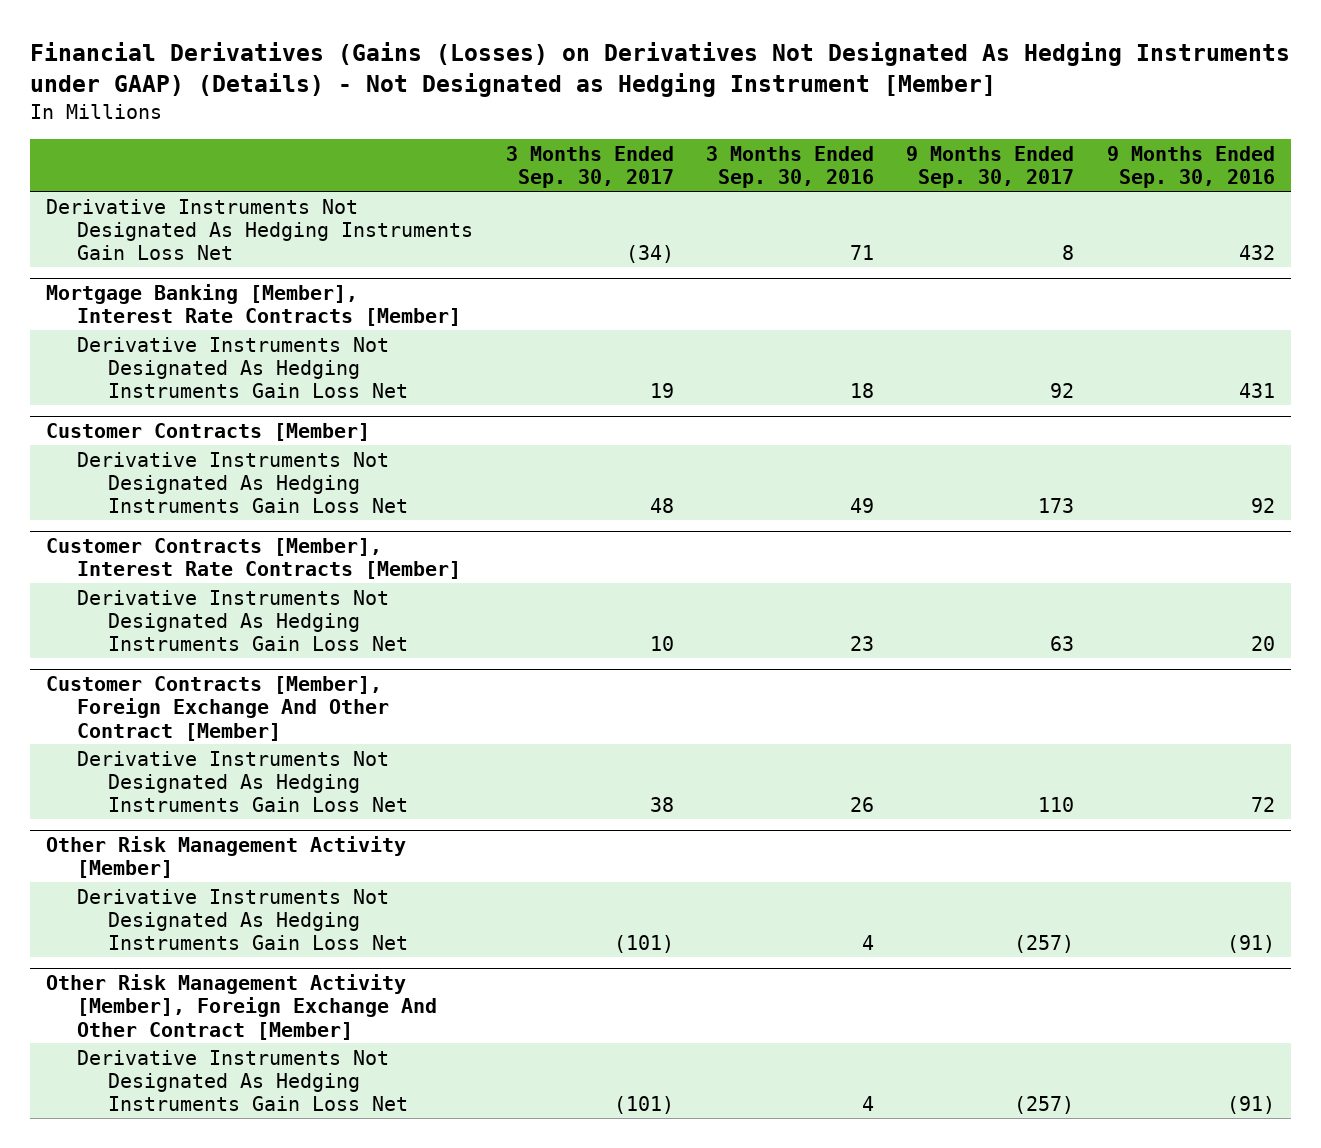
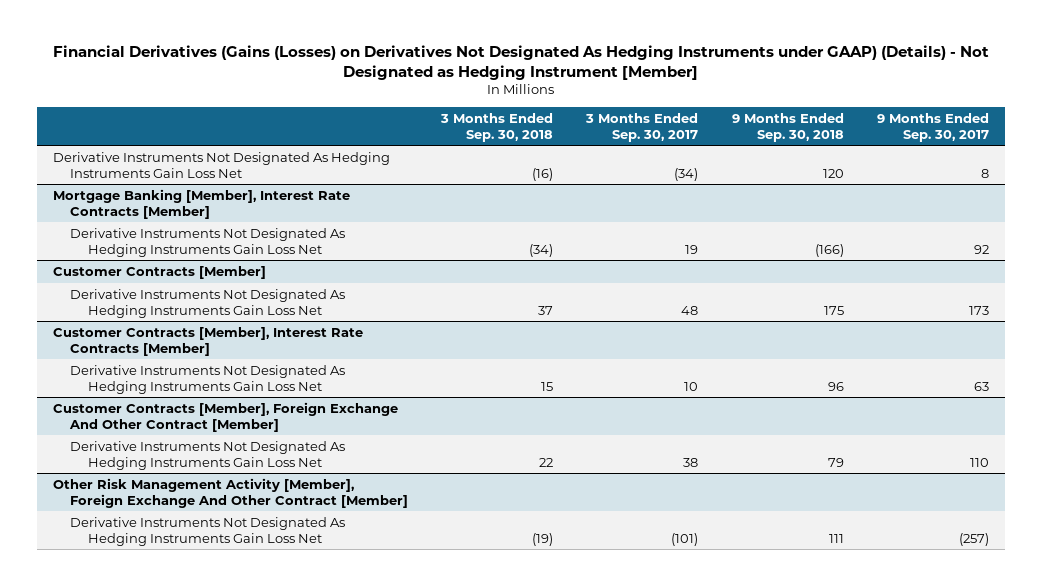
[706,145,875,189] 3 Months Ended Sep. 30, 2016 -> none
[1106,145,1275,189] 9 Months Ended Sep. 30, 2016 -> none
none -> [440,112,554,142] 3 Months Ended Sep. 30, 2018
none -> [731,112,844,142] 9 Months Ended Sep. 30, 2018
[46,836,407,879] Other Risk Management Activity [Member] -> none
[77,888,409,950] Derivative Instruments Not Designated As Hedging Instruments Gain Loss Net -> none

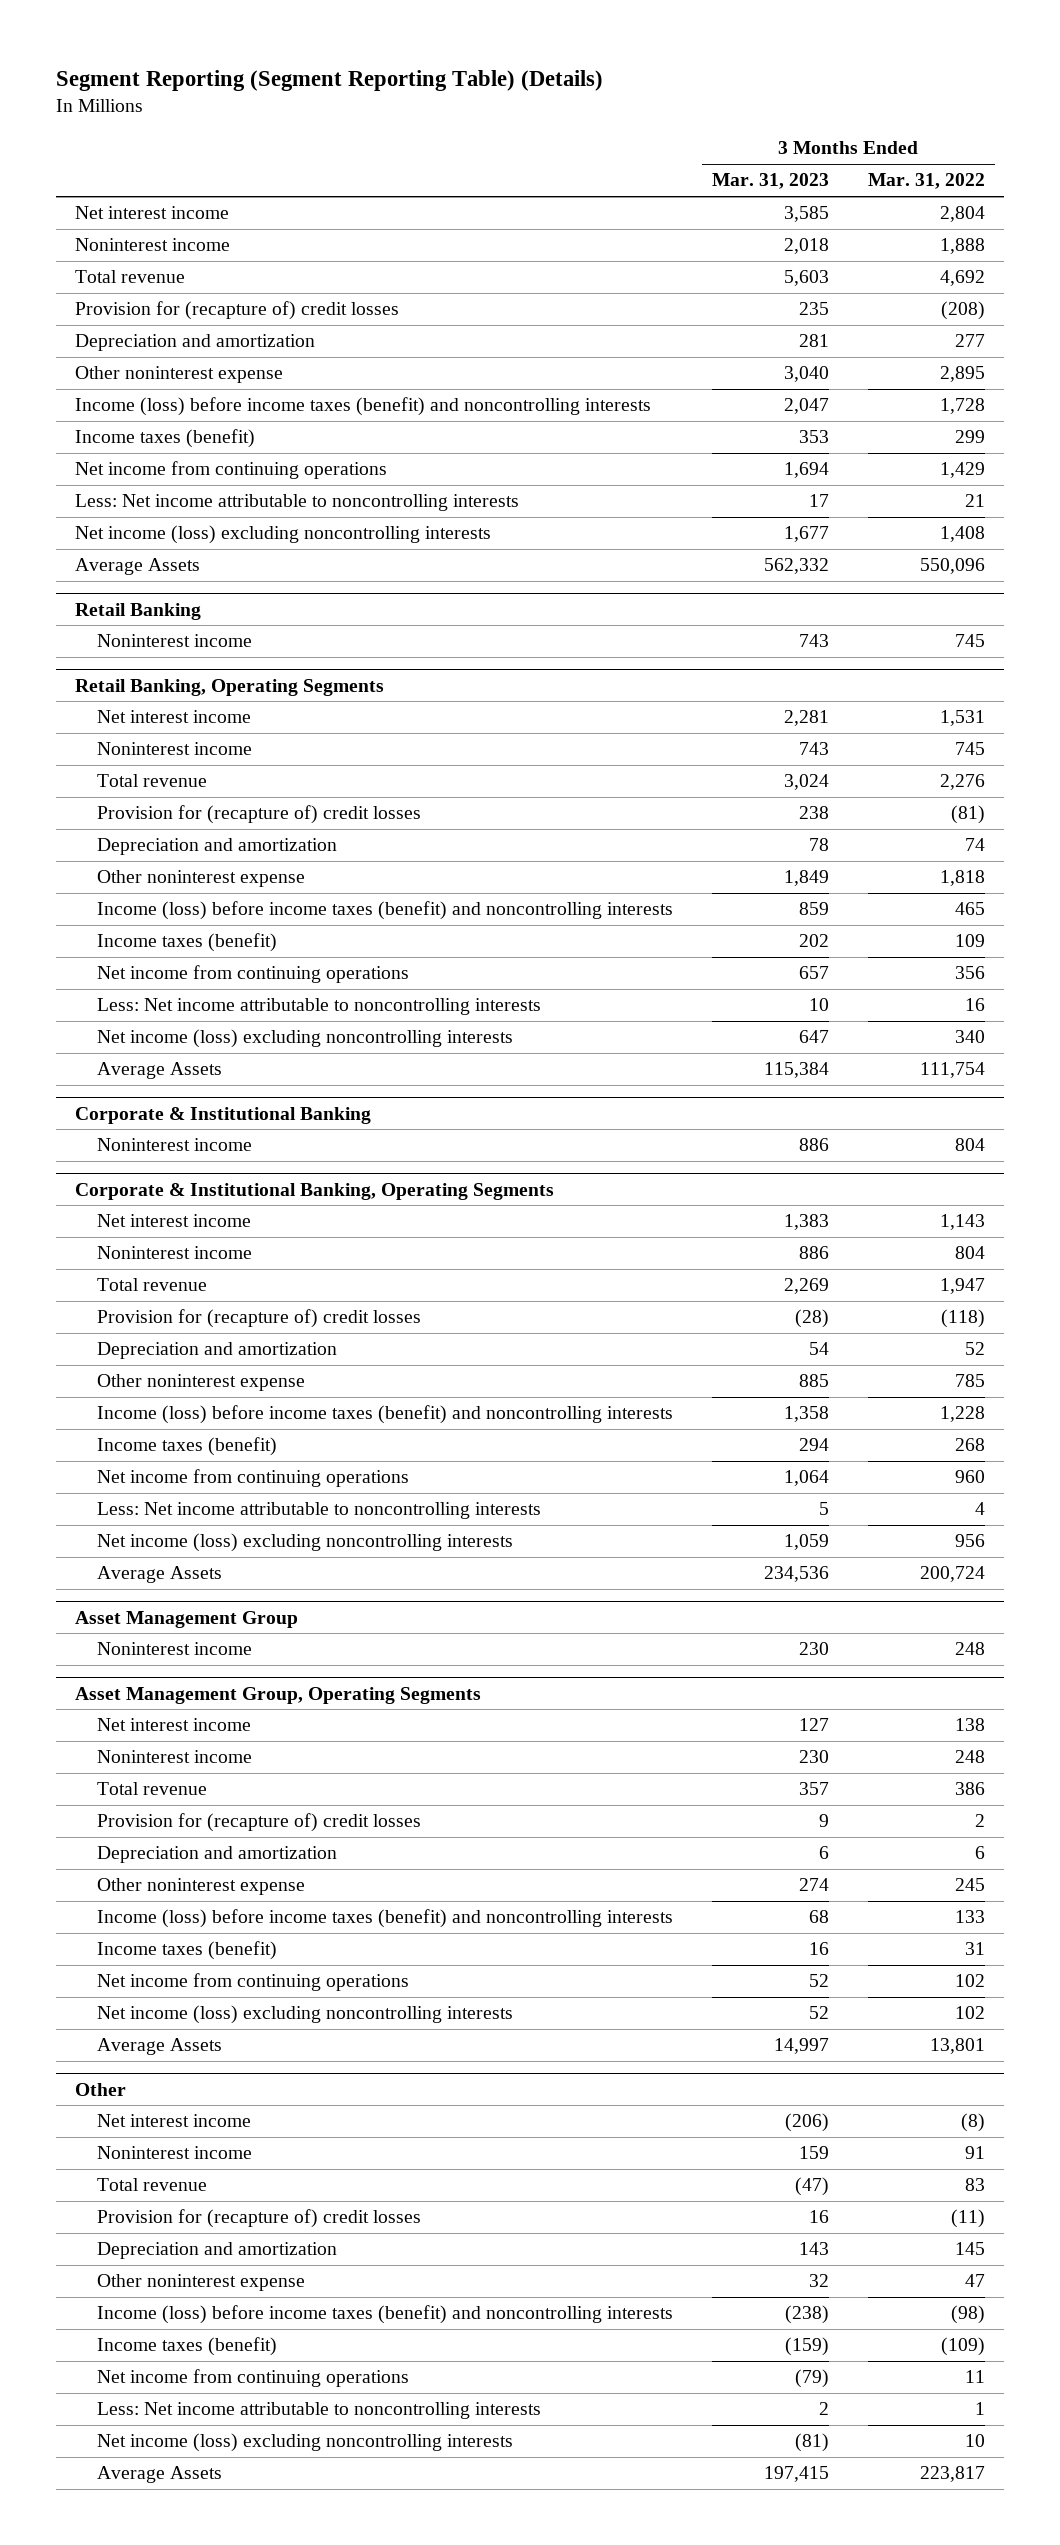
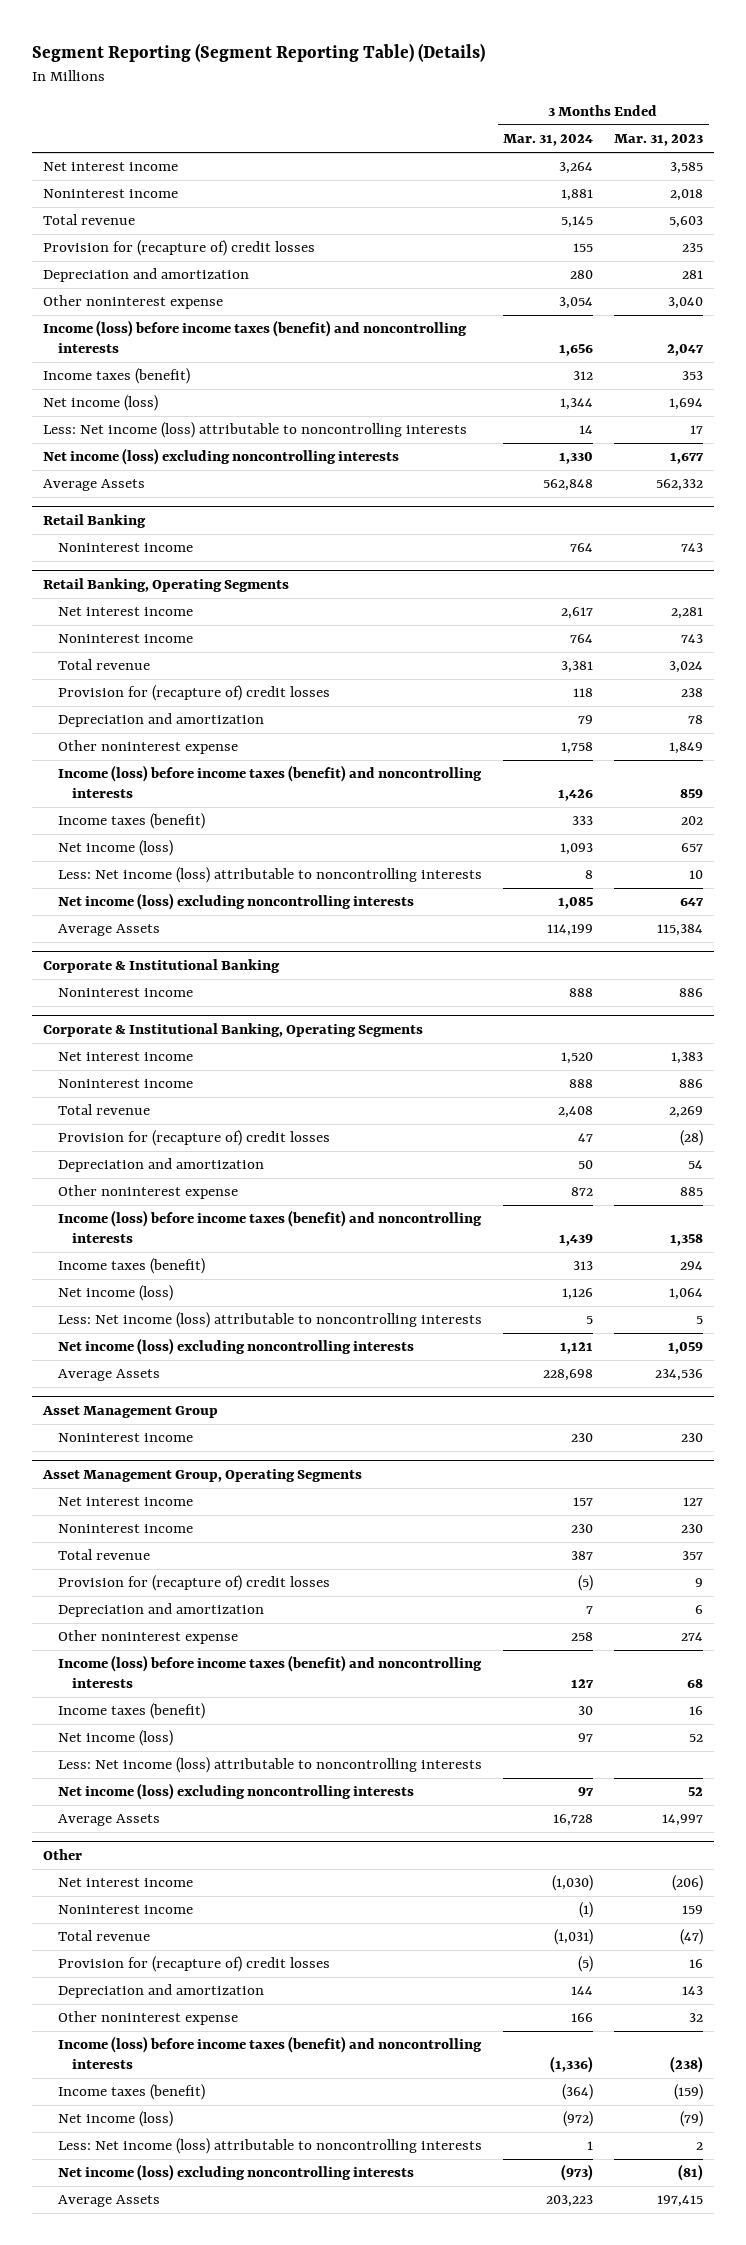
[867,173,985,190] Mar. 31, 2022 -> none
none -> [502,134,593,147] Mar. 31, 2024
[75,461,388,480] Net income from continuing operations -> [42,395,158,412] Net income (loss)
[75,494,520,512] Less: Net income attributable to noncontrolling interests -> [42,422,467,439] Less: Net income (loss) attributable to noncontrolling interests
[96,965,409,984] Net income from continuing operations -> [57,840,173,857] Net income (loss)
[96,998,541,1016] Less: Net income attributable to noncontrolling interests -> [57,867,482,884] Less: Net income (loss) attributable to noncontrolling interests
[96,1469,409,1488] Net income from continuing operations -> [57,1285,173,1302] Net income (loss)
[96,1502,541,1520] Less: Net income attributable to noncontrolling interests -> [57,1312,482,1329] Less: Net income (loss) attributable to noncontrolling interests
[96,1973,409,1992] Net income from continuing operations -> [57,1730,173,1747] Net income (loss)
none -> [57,1757,482,1774] Less: Net income (loss) attributable to noncontrolling interests
[96,2369,409,2388] Net income from continuing operations -> [57,2111,173,2128] Net income (loss)
[96,2402,541,2420] Less: Net income attributable to noncontrolling interests -> [57,2138,482,2155] Less: Net income (loss) attributable to noncontrolling interests

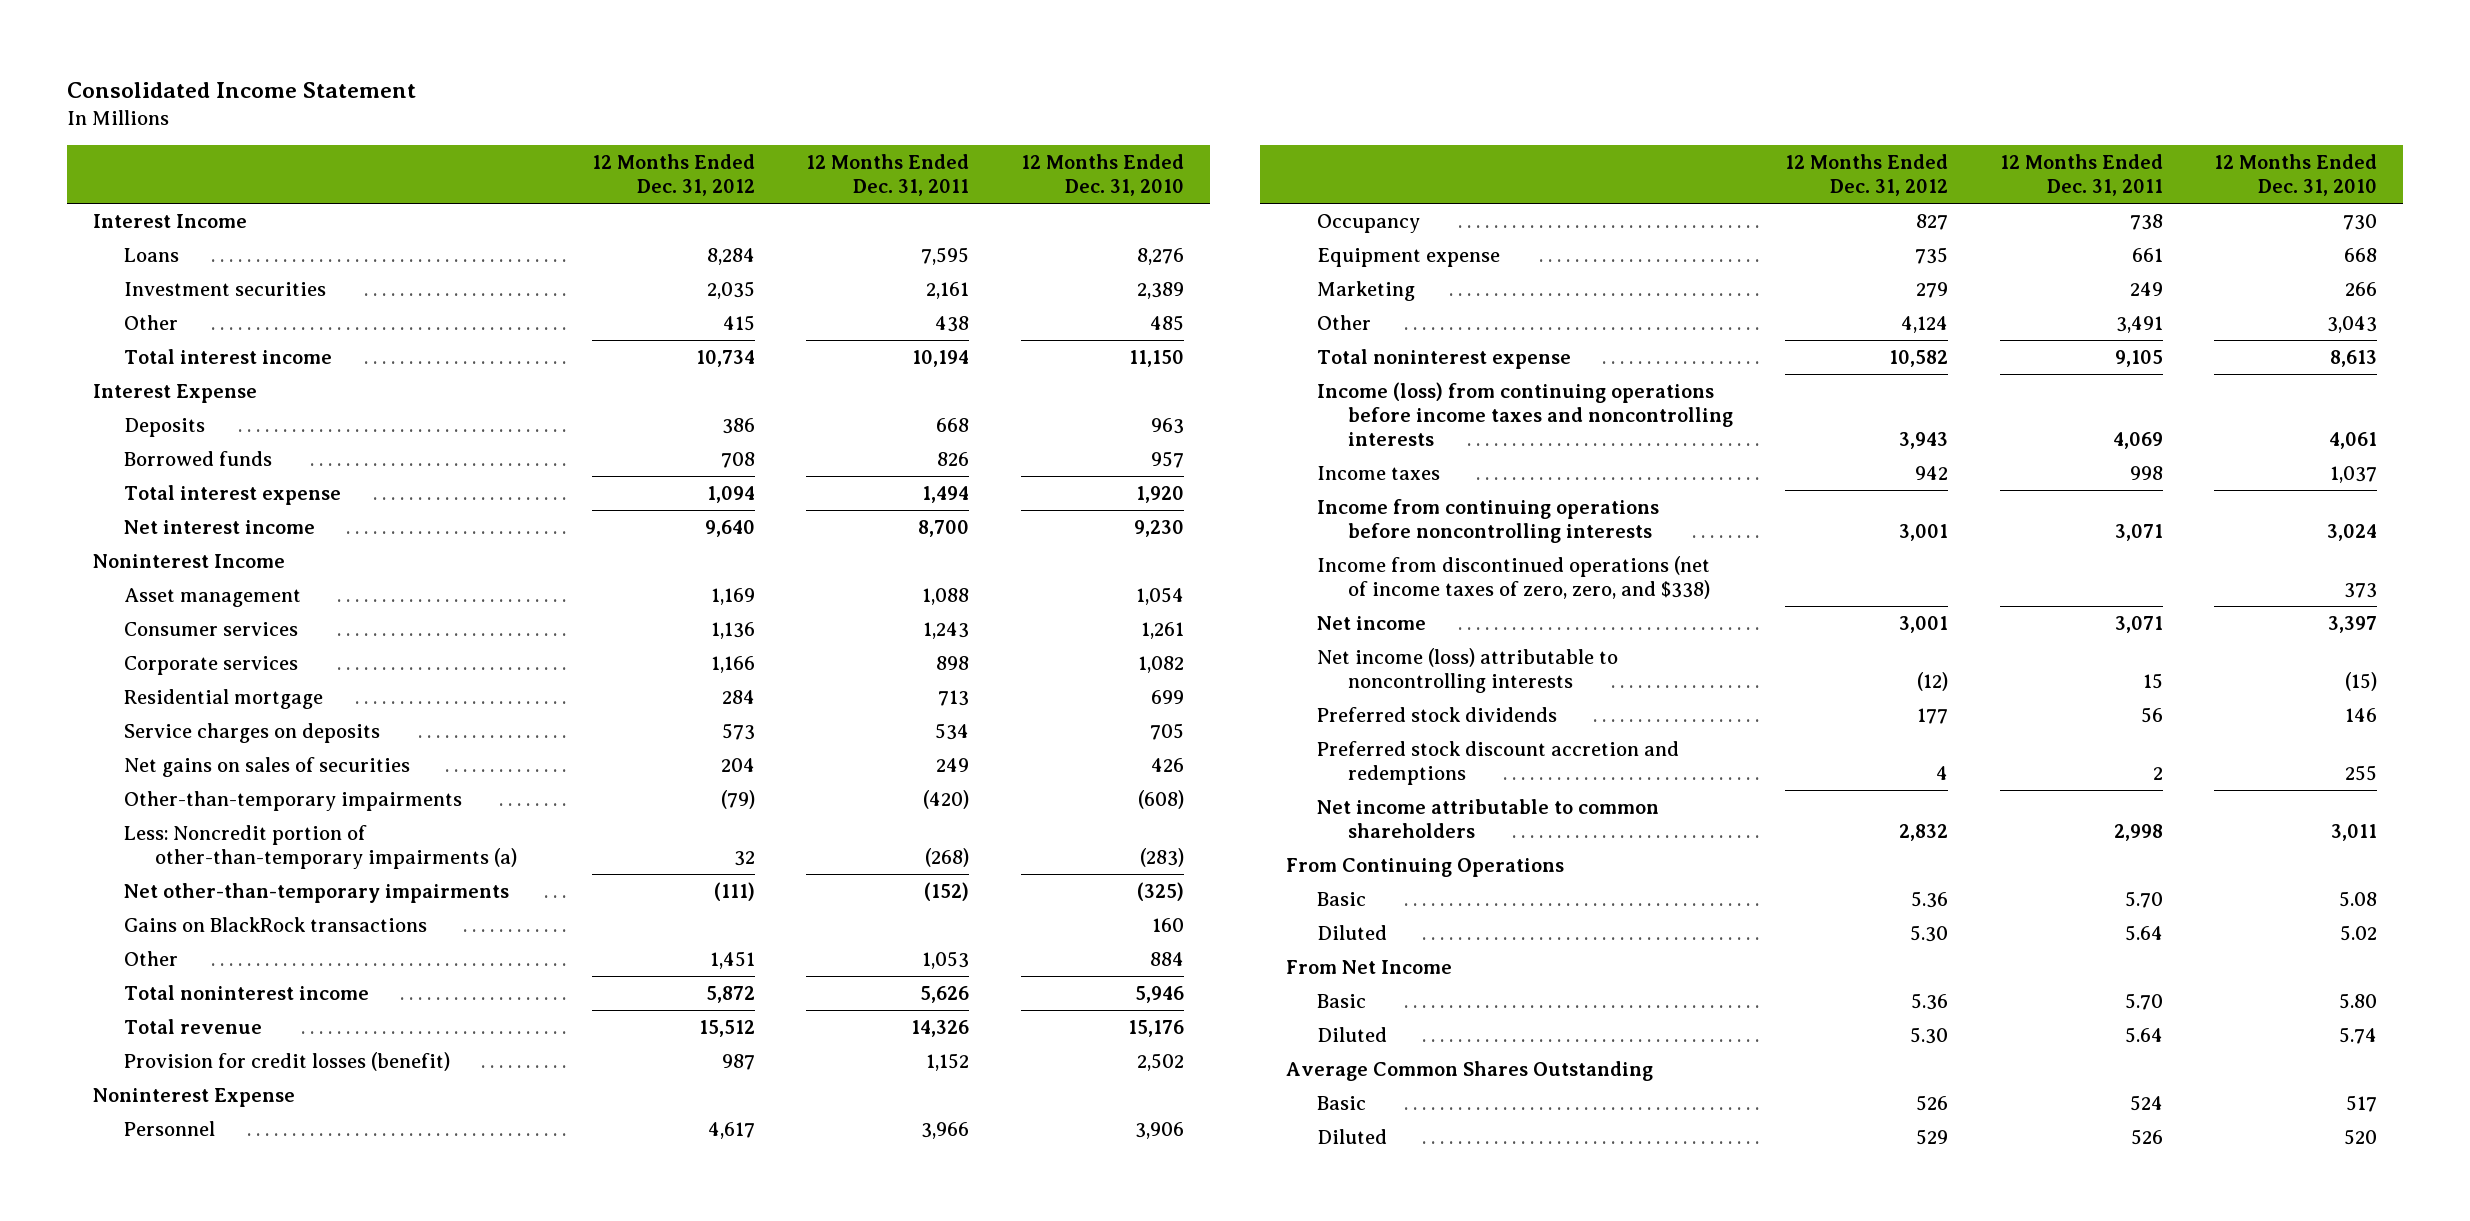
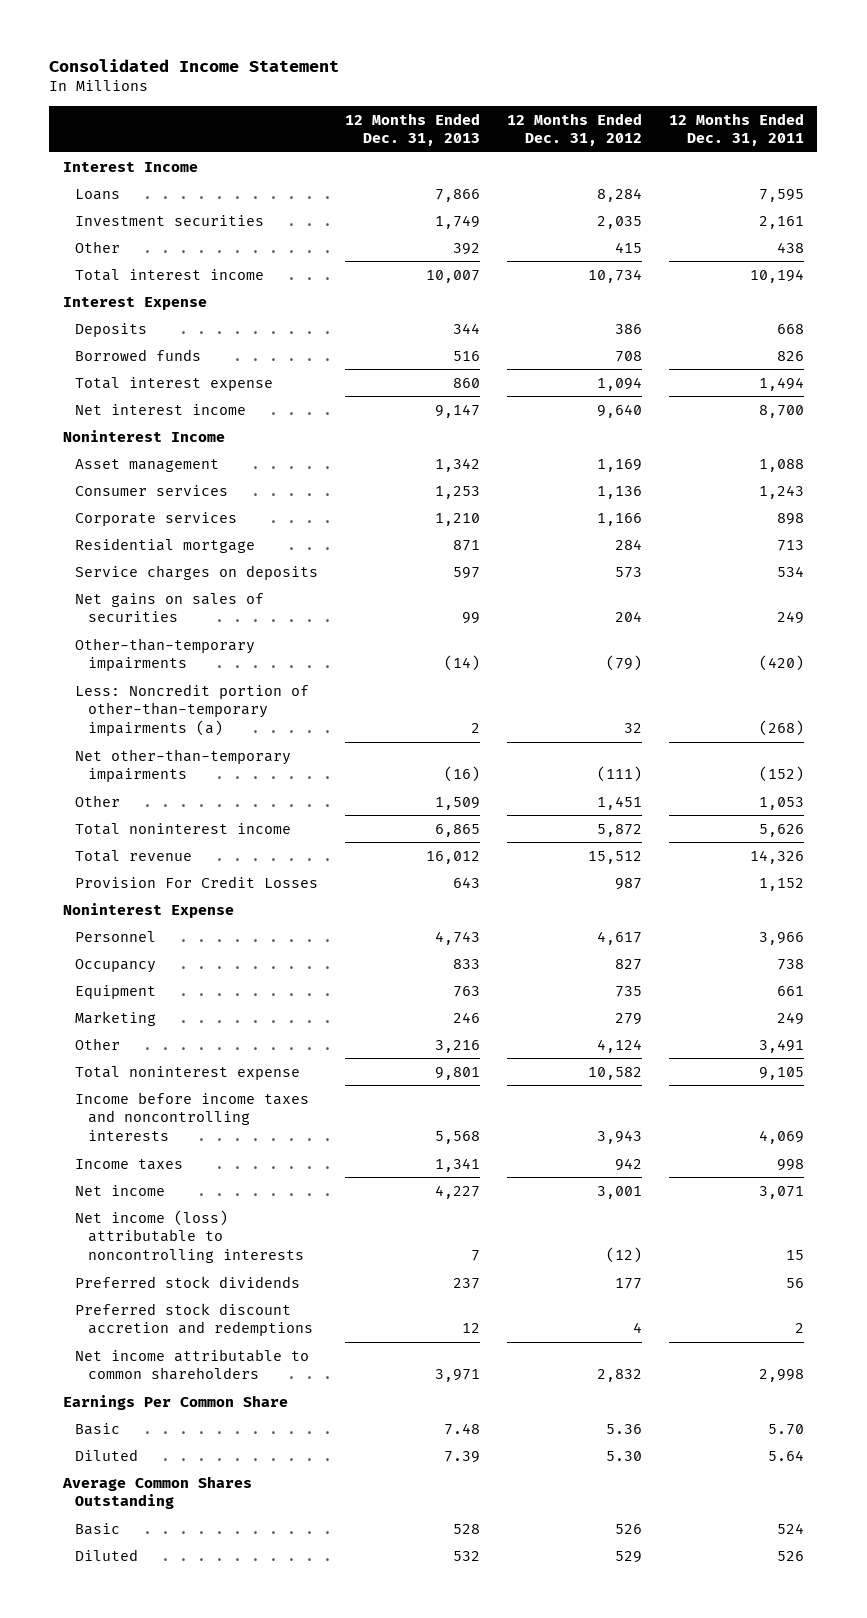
[1020,154,1184,197] 12 Months Ended Dec. 31, 2010 -> none
none -> [345,112,481,147] 12 Months Ended Dec. 31, 2013
[123,916,427,932] Gains on BlackRock transactions -> none
[123,1051,450,1071] Provision for credit losses (benefit) -> [75,875,319,888] Provision For Credit Losses
[1317,247,1501,267] Equipment expense -> [75,984,157,999] Equipment
[1317,381,1734,446] Income (loss) from continuing operations before income taxes and noncontrolling interests -> [75,1091,310,1142] Income before income taxes and noncontrolling interests
[1317,498,1660,543] Income from continuing operations before noncontrolling interests -> none
[1317,555,1711,599] Income from discontinued operations (net of income taxes of zero, zero, and $338) -> none
[1285,857,1564,877] From Continuing Operations -> none
[1317,891,1367,906] Basic -> none
[1317,924,1388,940] Diluted -> none
[1285,959,1452,974] From Net Income -> none
none -> [62,1394,288,1410] Earnings Per Common Share

